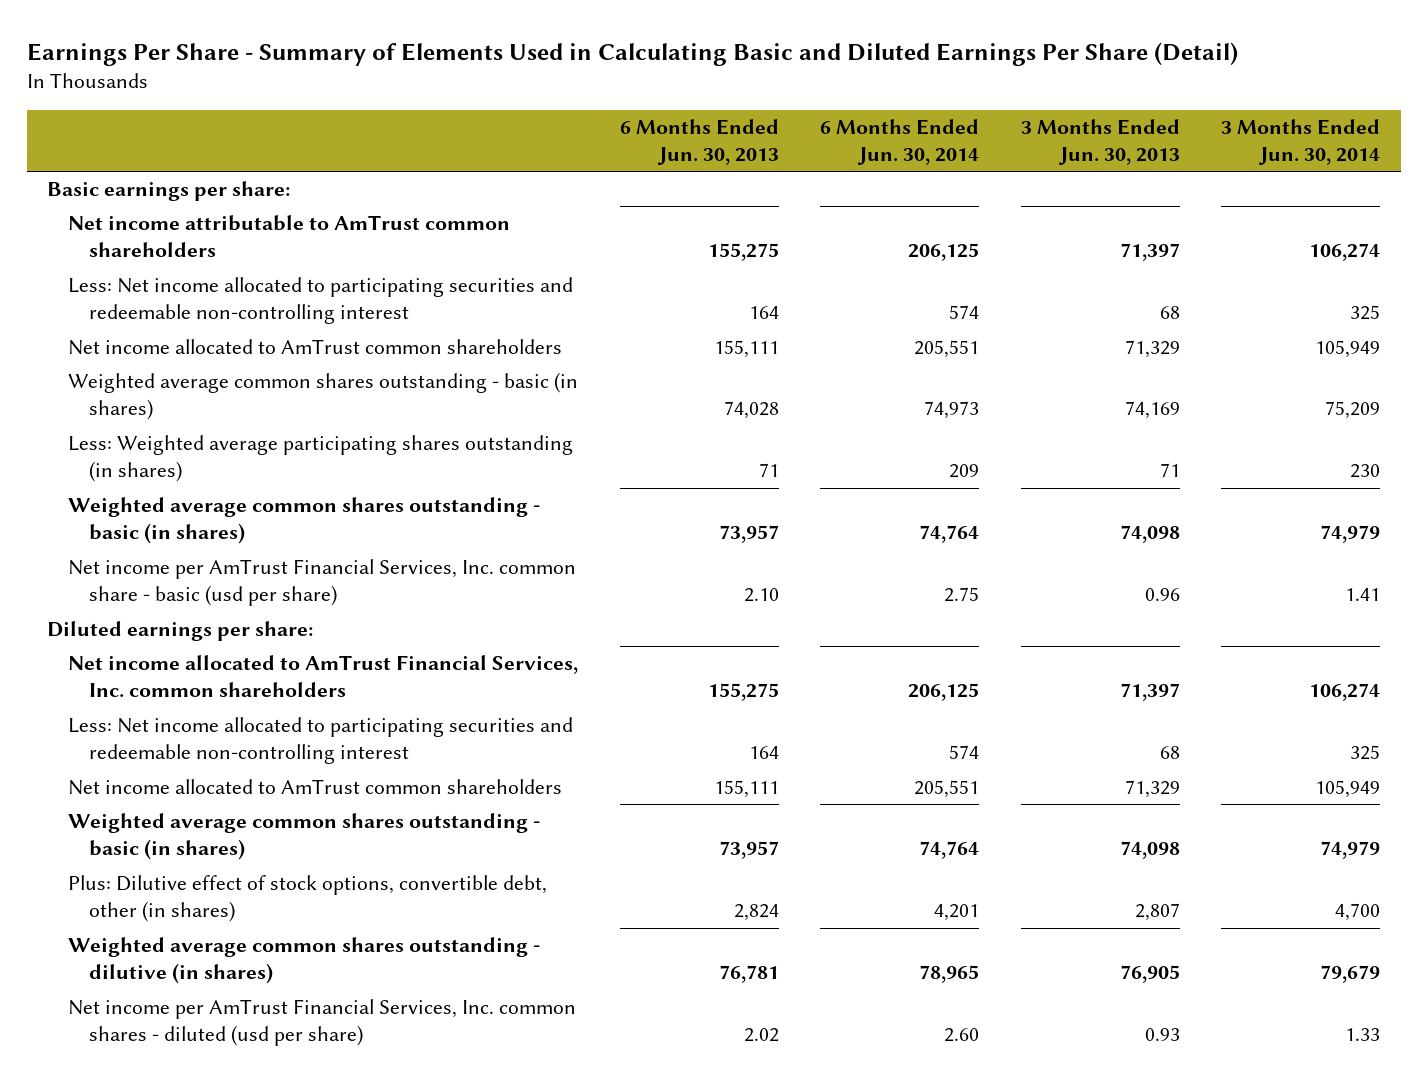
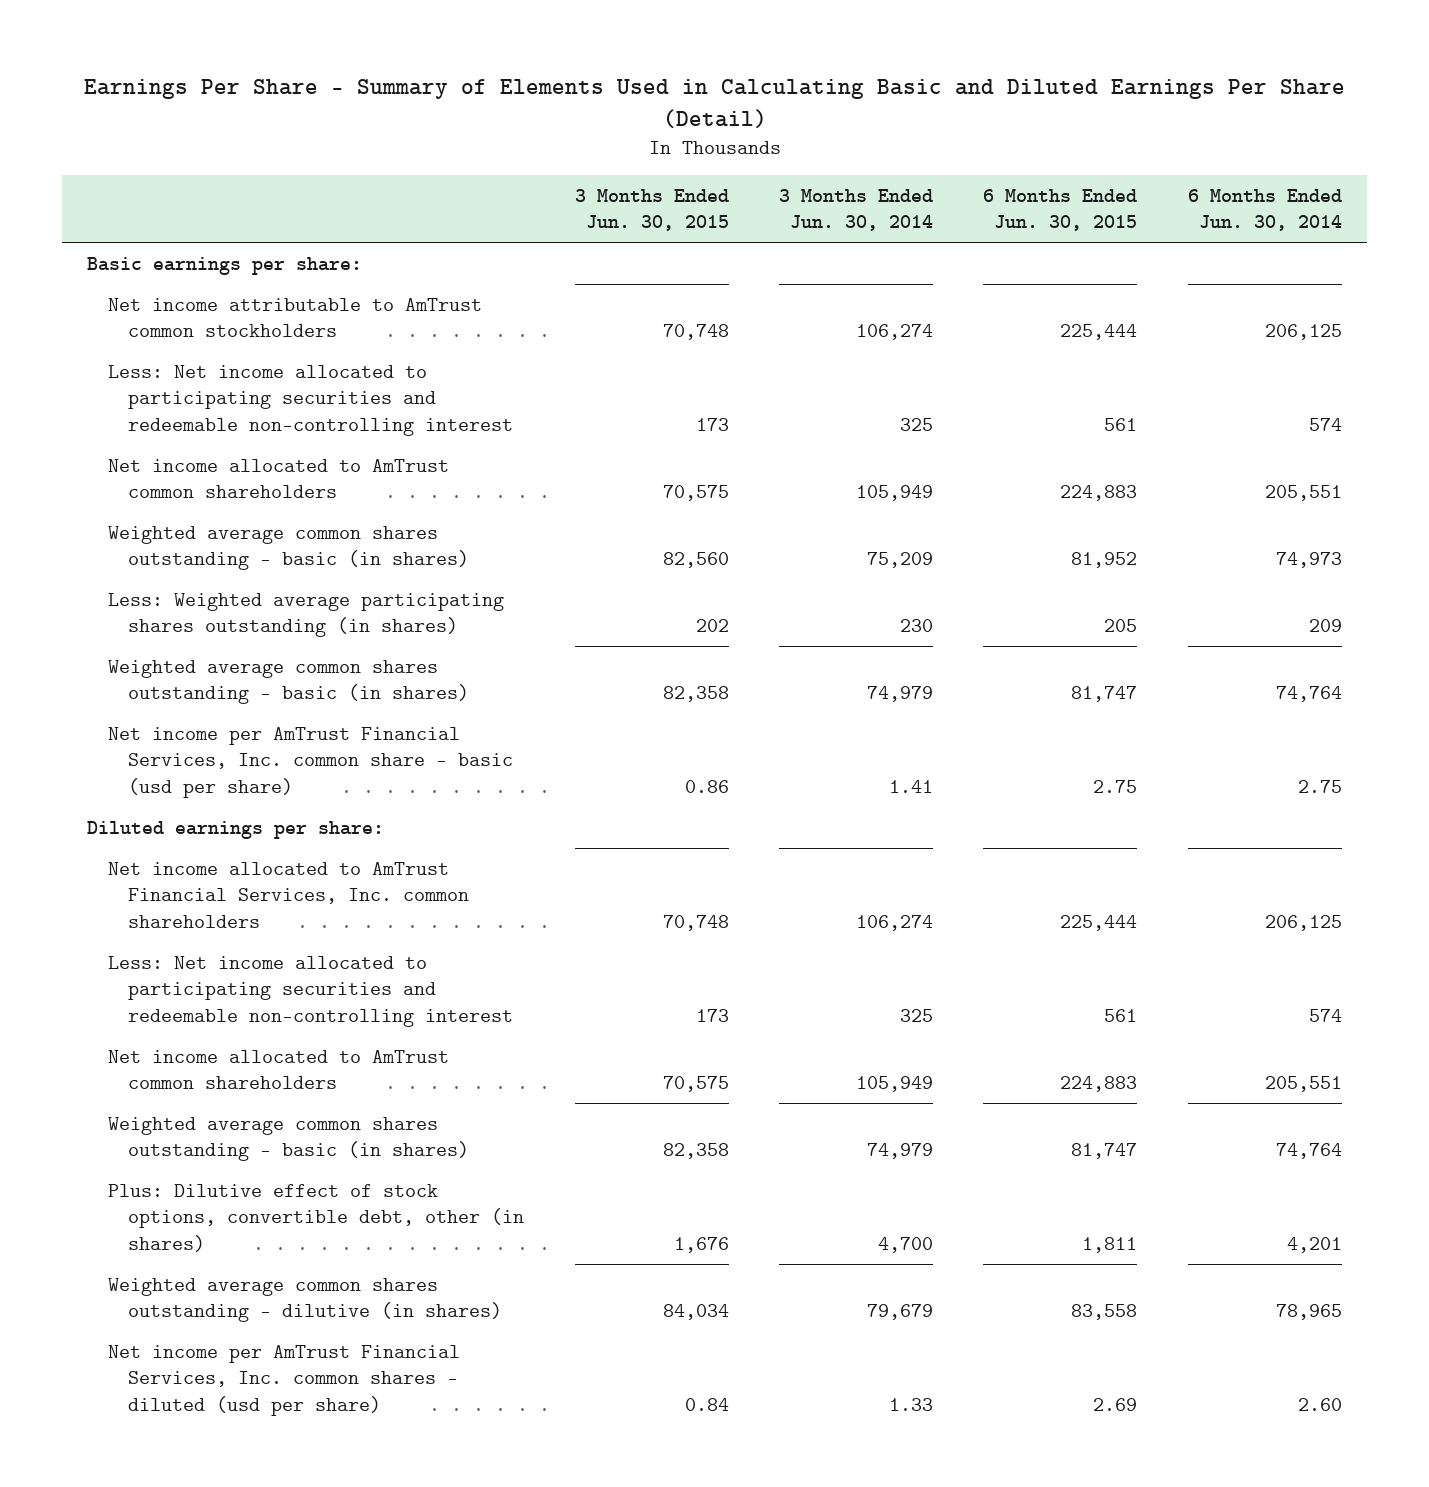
[619,118,779,166] 6 Months Ended Jun. 30, 2013 -> none
[1020,118,1180,166] 3 Months Ended Jun. 30, 2013 -> none
none -> [574,188,729,232] 3 Months Ended Jun. 30, 2015
none -> [983,188,1138,232] 6 Months Ended Jun. 30, 2015
[68,215,511,258] Net income attributable to AmTrust common shareholders -> [107,297,482,338] Net income attributable to AmTrust common stockholders

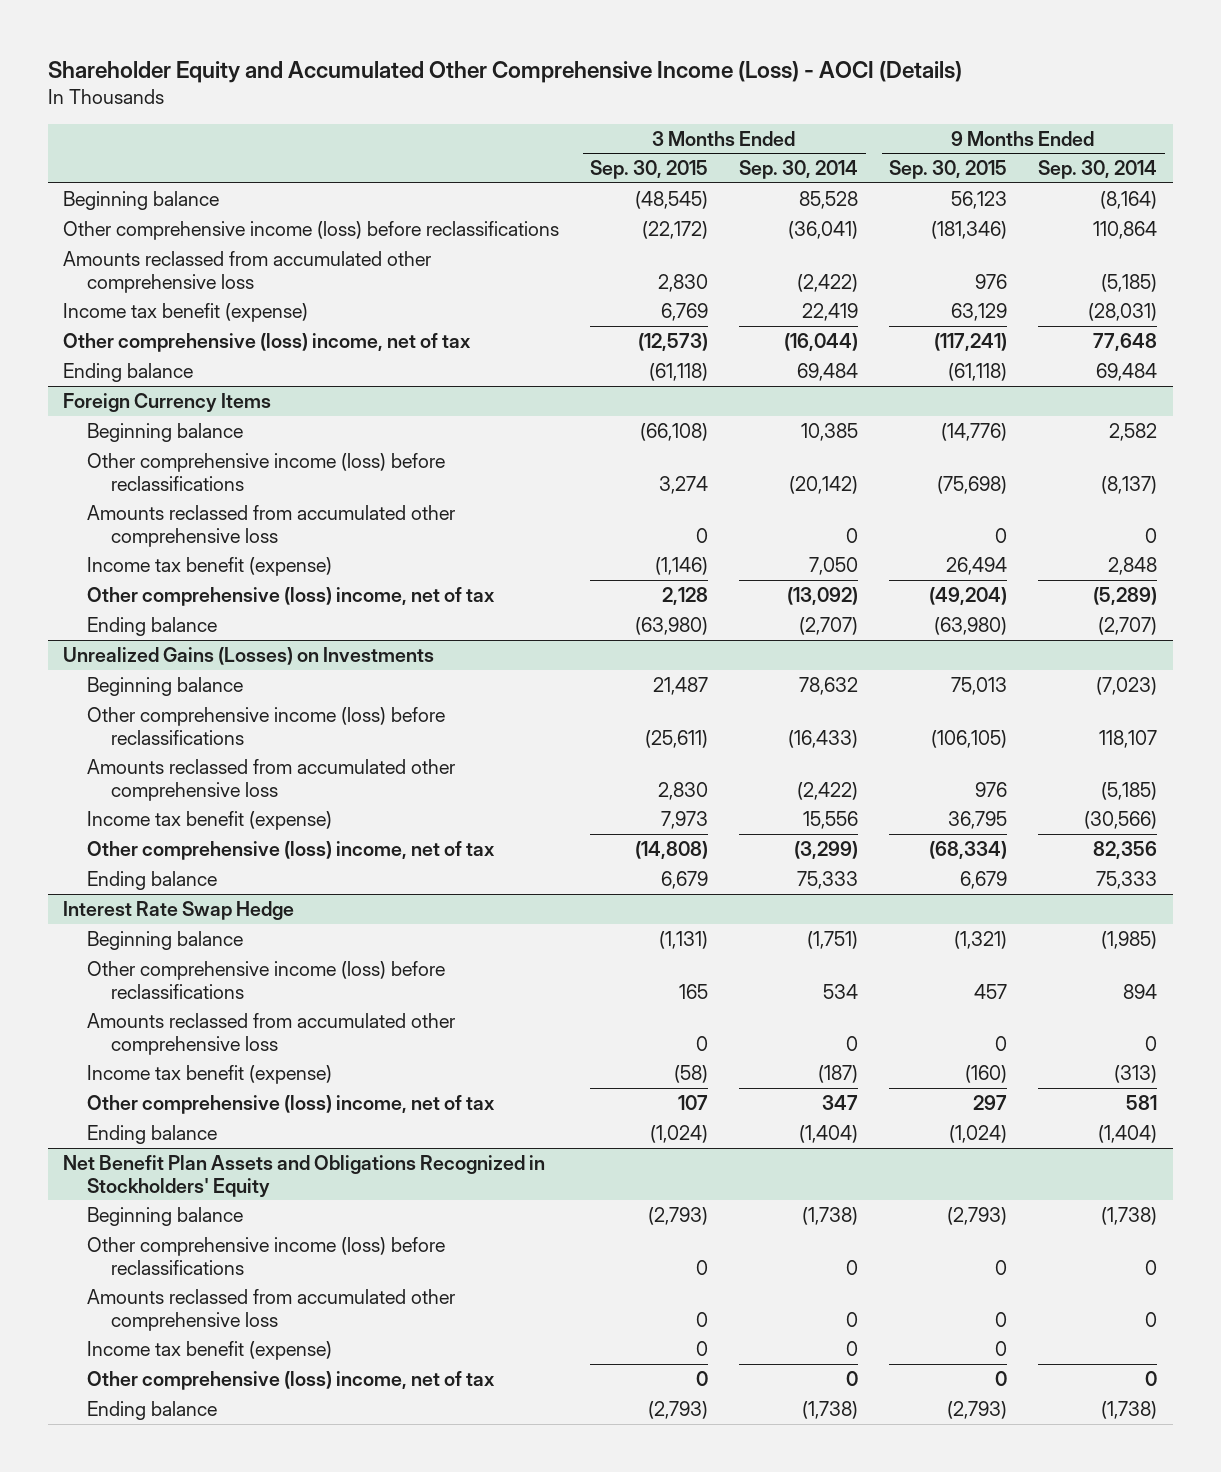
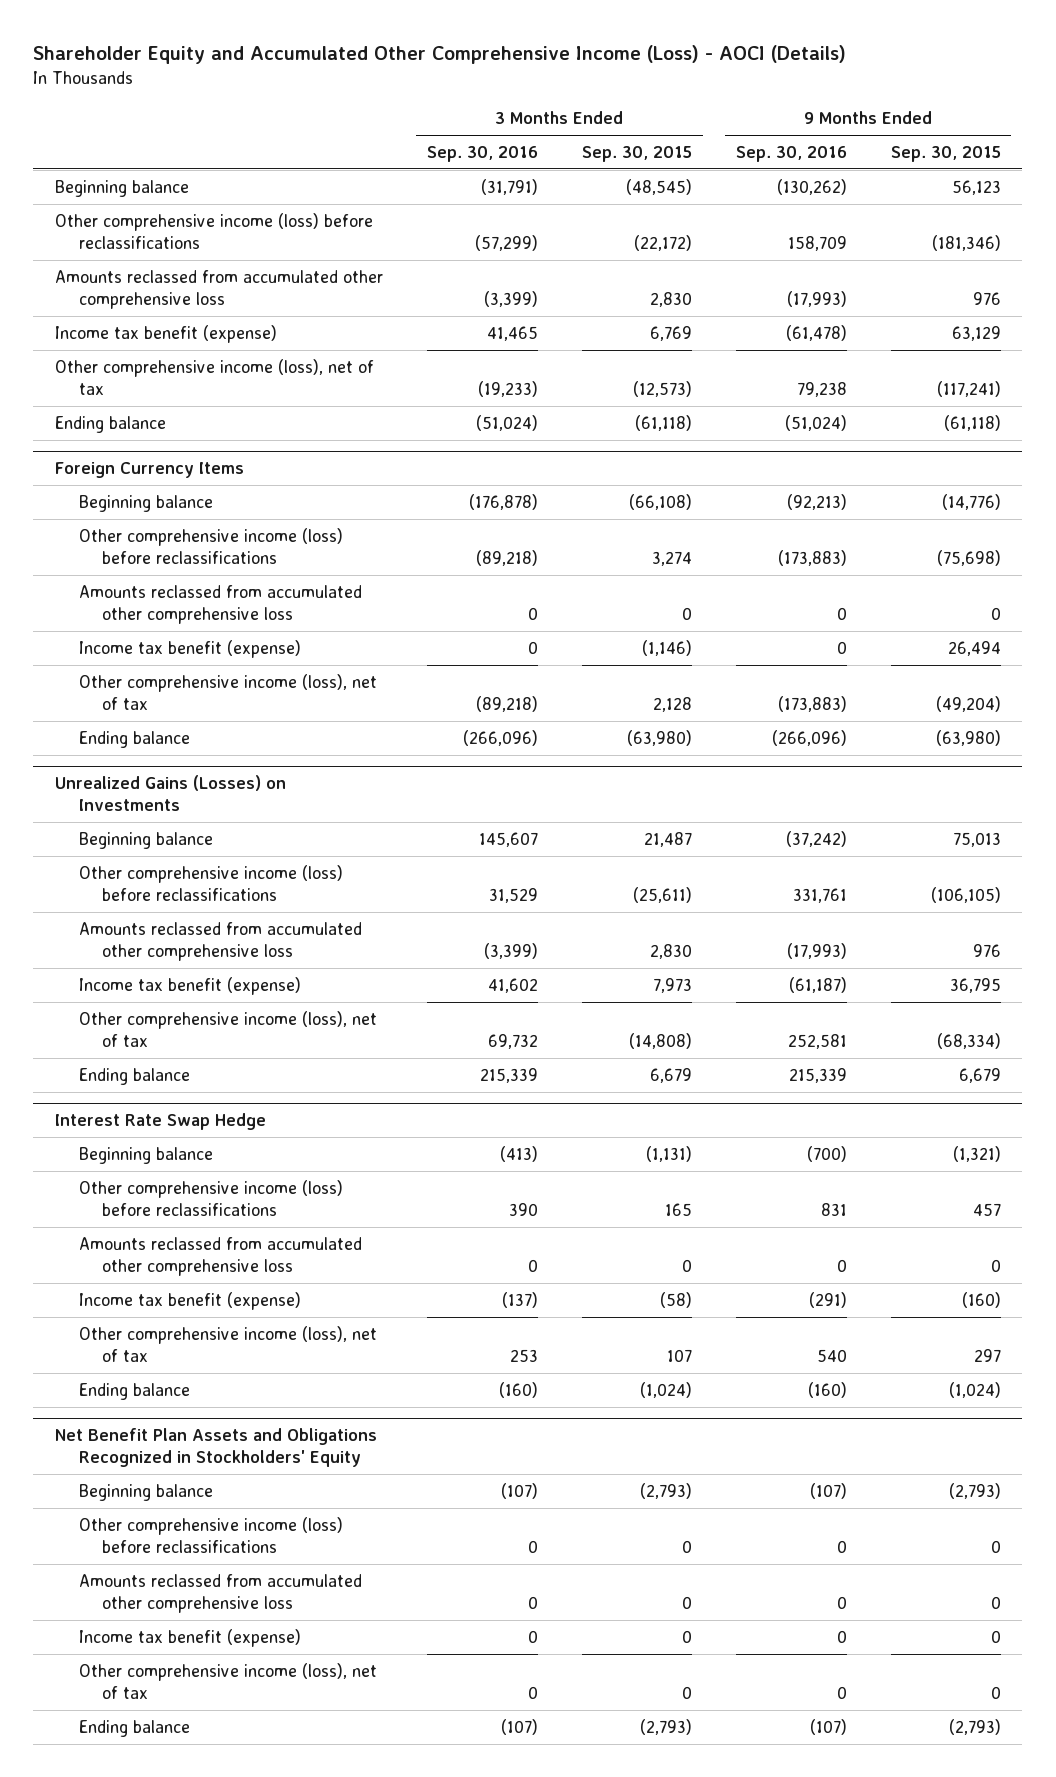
[739,160,859,180] Sep. 30, 2014 -> none
[1038,160,1158,180] Sep. 30, 2014 -> none
none -> [427,145,539,162] Sep. 30, 2016
none -> [735,145,847,162] Sep. 30, 2016
[63,332,472,352] Other comprehensive (loss) income, net of tax -> [55,358,375,396] Other comprehensive income (loss), net of tax
[87,586,496,606] Other comprehensive (loss) income, net of tax -> [78,673,377,711] Other comprehensive income (loss), net of tax
[87,840,496,860] Other comprehensive (loss) income, net of tax -> [78,1010,377,1048] Other comprehensive income (loss), net of tax
[87,1094,496,1114] Other comprehensive (loss) income, net of tax -> [78,1325,377,1363] Other comprehensive income (loss), net of tax
[87,1370,496,1390] Other comprehensive (loss) income, net of tax -> [78,1662,377,1700] Other comprehensive income (loss), net of tax

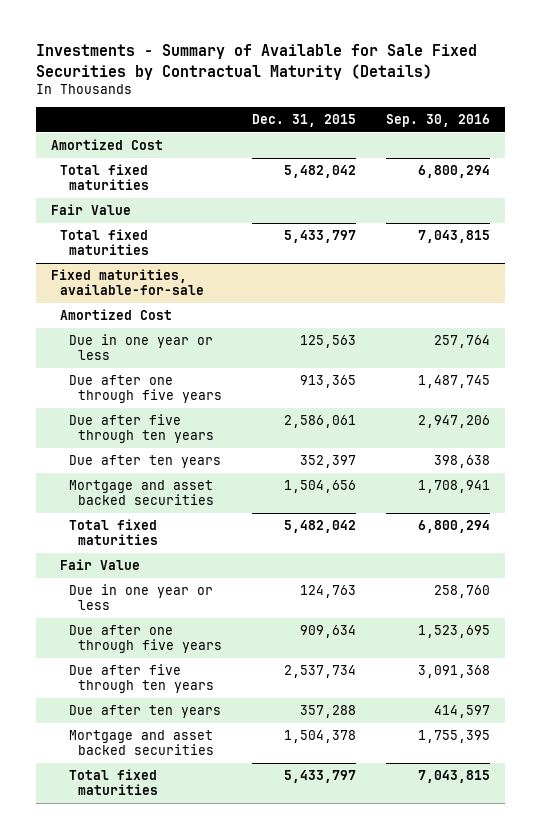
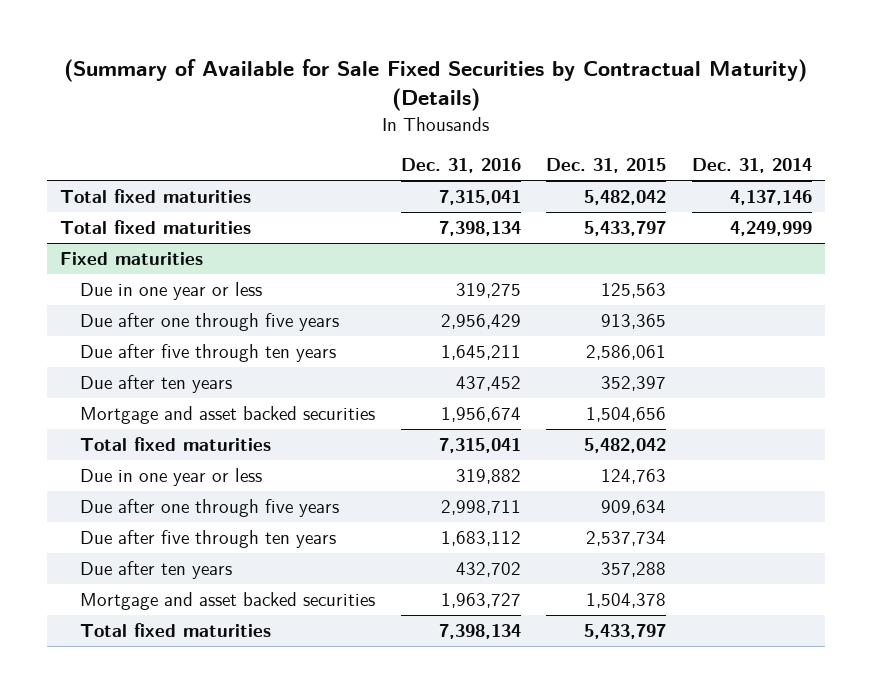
[35,44,477,80] Investments - Summary of Available for Sale Fixed Securities by Contractual Maturity (Details) -> [64,59,808,112] (Summary of Available for Sale Fixed Securities by Contractual Maturity) (Details)
[385,114,490,128] Sep. 30, 2016 -> none
none -> [400,158,521,174] Dec. 31, 2016
none -> [691,158,812,174] Dec. 31, 2014
[50,139,163,151] Amortized Cost -> none
[50,204,131,216] Fair Value -> none
[59,309,172,321] Amortized Cost -> none
[50,269,204,296] Fixed maturities, available-for-sale -> [60,252,204,266] Fixed maturities
[59,559,140,571] Fair Value -> none

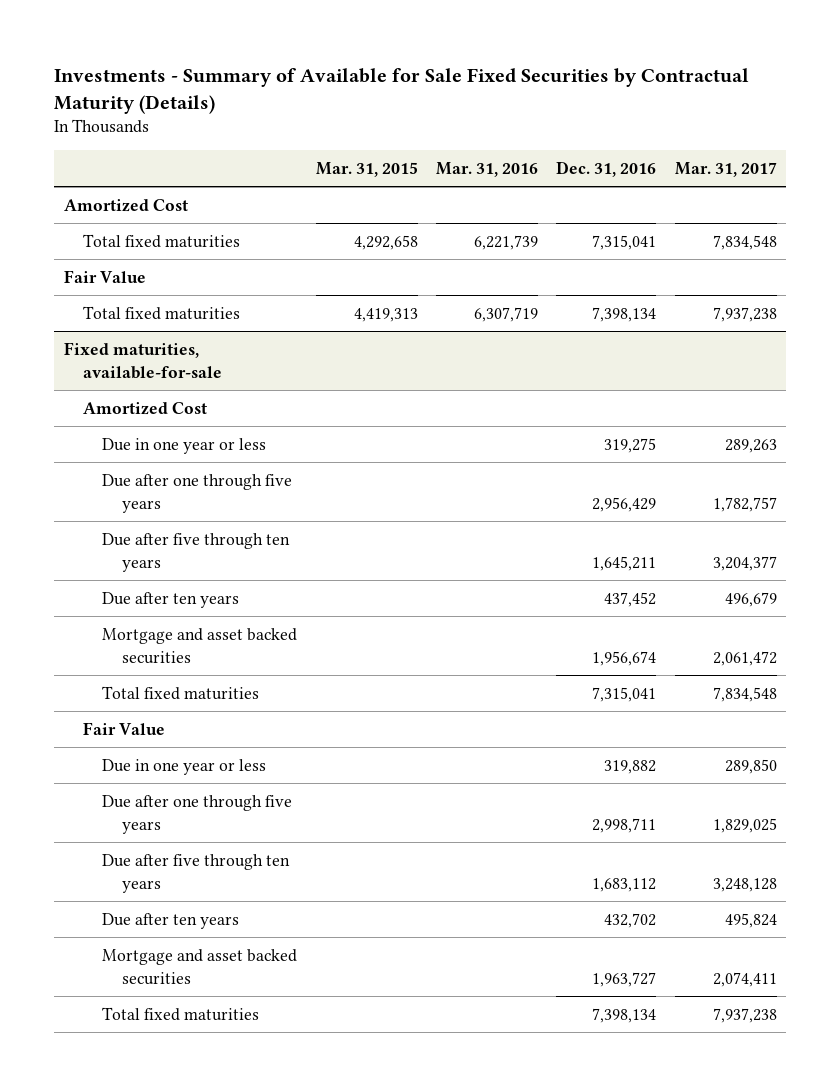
[64,59,808,112] (Summary of Available for Sale Fixed Securities by Contractual Maturity) (Details) -> [54,67,750,114] Investments - Summary of Available for Sale Fixed Securities by Contractual Maturity (Details)
[546,158,667,174] Dec. 31, 2015 -> none
[691,158,812,174] Dec. 31, 2014 -> none
none -> [315,161,418,177] Mar. 31, 2015
none -> [436,161,539,177] Mar. 31, 2016
none -> [674,161,777,177] Mar. 31, 2017
none -> [63,198,188,212] Amortized Cost
none -> [63,269,146,283] Fair Value
[60,252,204,266] Fixed maturities -> [63,341,222,379] Fixed maturities, available-for-sale
none -> [82,401,207,415] Amortized Cost
none -> [82,721,165,735] Fair Value

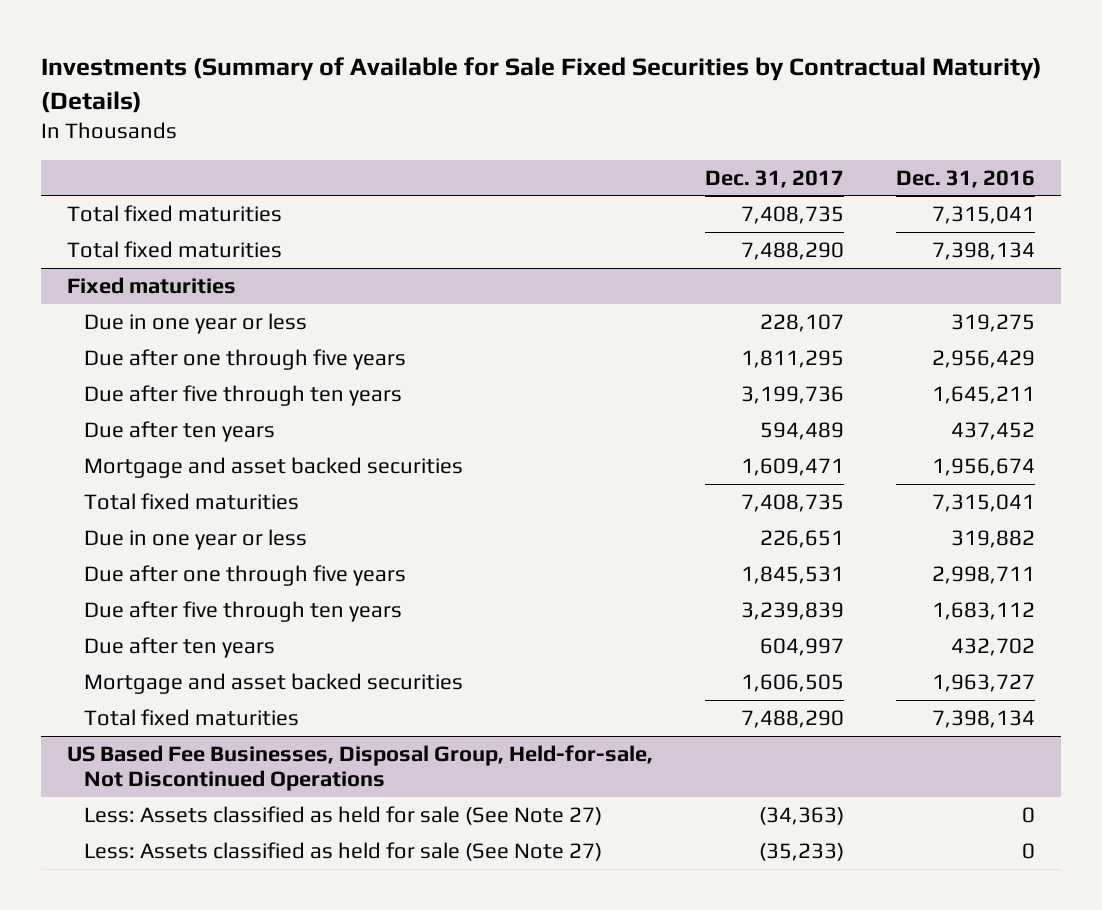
[54,67,750,114] Investments - Summary of Available for Sale Fixed Securities by Contractual Maturity (Details) -> [41,56,1043,113] Investments (Summary of Available for Sale Fixed Securities by Contractual Maturity) (Details)
[315,161,418,177] Mar. 31, 2015 -> none
[436,161,539,177] Mar. 31, 2016 -> none
[674,161,777,177] Mar. 31, 2017 -> none
none -> [705,169,845,188] Dec. 31, 2017
[63,198,188,212] Amortized Cost -> none
[63,269,146,283] Fair Value -> none
[63,341,222,379] Fixed maturities, available-for-sale -> none
[82,401,207,415] Amortized Cost -> none
none -> [67,276,237,294] Fixed maturities
[82,721,165,735] Fair Value -> none
none -> [67,744,654,792] US Based Fee Businesses, Disposal Group, Held-for-sale, Not Discontinued Operations
none -> [83,805,602,825] Less: Assets classified as held for sale (See Note 27)
none -> [83,841,602,861] Less: Assets classified as held for sale (See Note 27)

